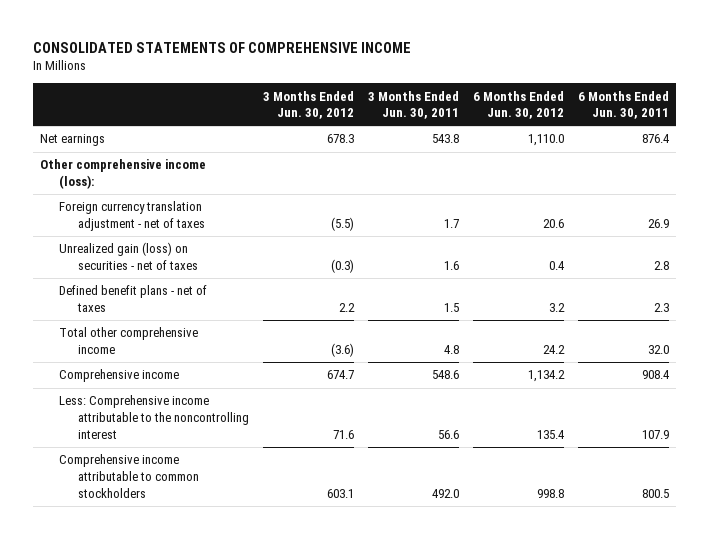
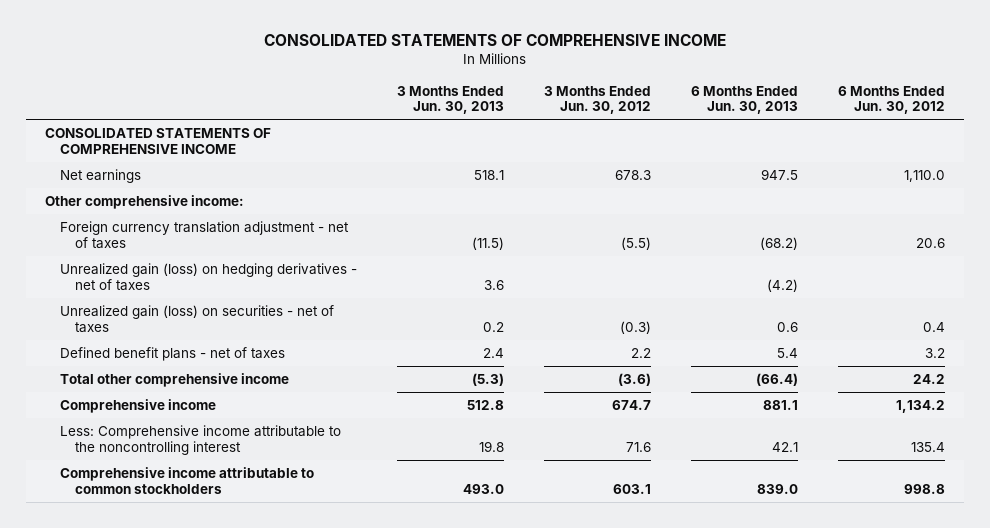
[368,90,460,120] 3 Months Ended Jun. 30, 2011 -> none
[578,90,670,120] 6 Months Ended Jun. 30, 2011 -> none
none -> [397,85,505,115] 3 Months Ended Jun. 30, 2013
none -> [690,85,798,115] 6 Months Ended Jun. 30, 2013
none -> [45,127,272,154] CONSOLIDATED STATEMENTS OF COMPREHENSIVE INCOME
[40,159,207,189] Other comprehensive income (loss): -> [45,194,245,209] Other comprehensive income:
none -> [60,262,358,291] Unrealized gain (loss) on hedging derivatives - net of taxes

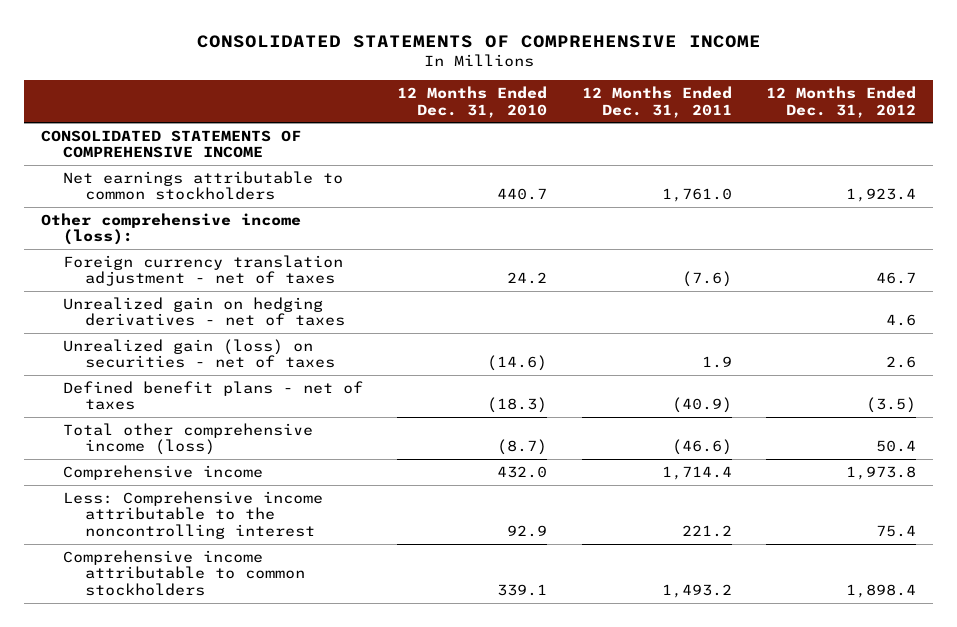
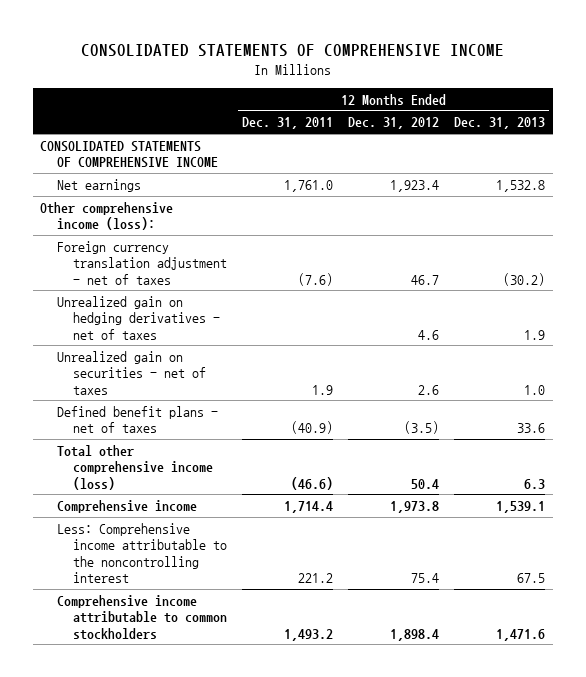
[397,86,548,118] 12 Months Ended Dec. 31, 2010 -> none
none -> [454,117,546,130] Dec. 31, 2013
[63,170,344,201] Net earnings attributable to common stockholders -> [56,178,141,192] Net earnings
[63,338,336,369] Unrealized gain (loss) on securities - net of taxes -> [56,350,206,395] Unrealized gain on securities - net of taxes

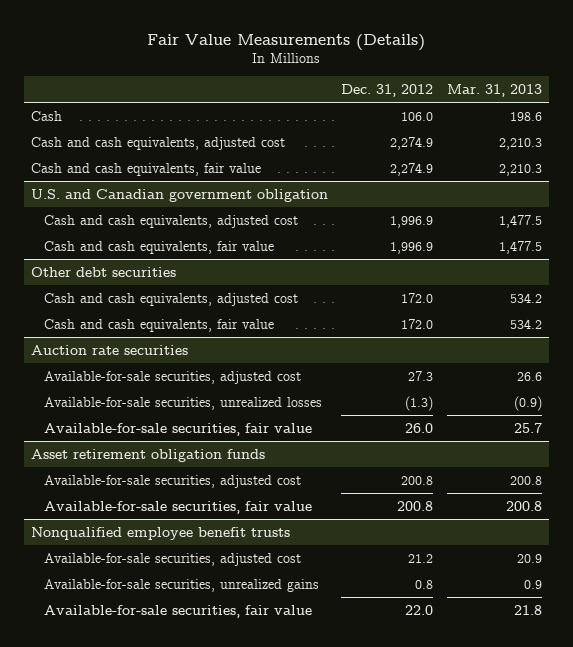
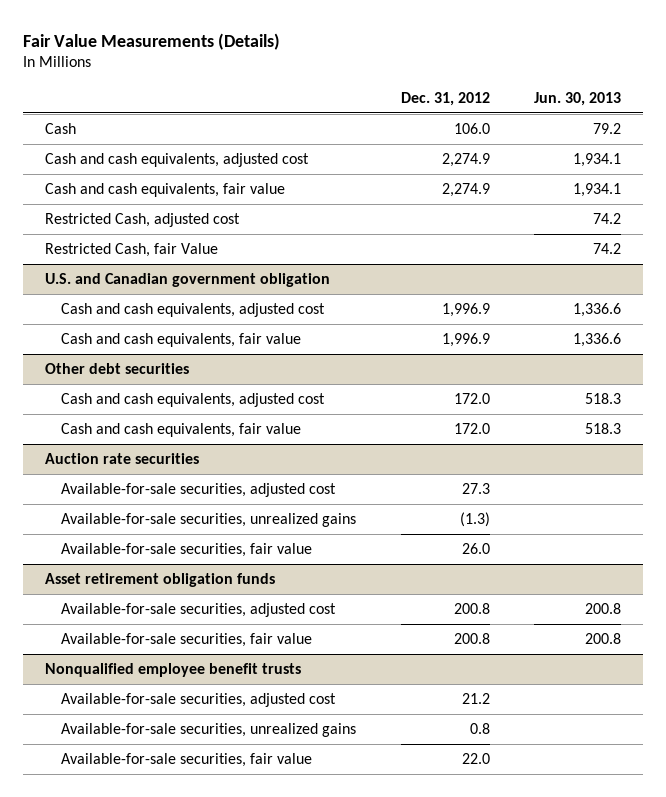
[446,84,542,98] Mar. 31, 2013 -> none
none -> [534,91,622,106] Jun. 30, 2013
none -> [44,212,240,227] Restricted Cash, adjusted cost
none -> [44,242,218,257] Restricted Cash, fair Value
[44,396,323,410] Available-for-sale securities, unrealized losses -> [60,512,356,527] Available-for-sale securities, unrealized gains

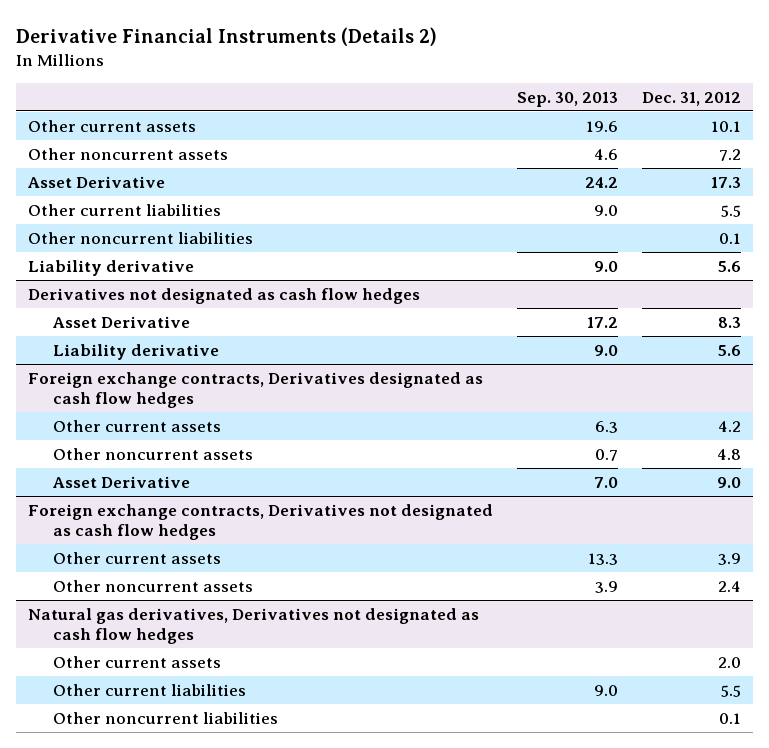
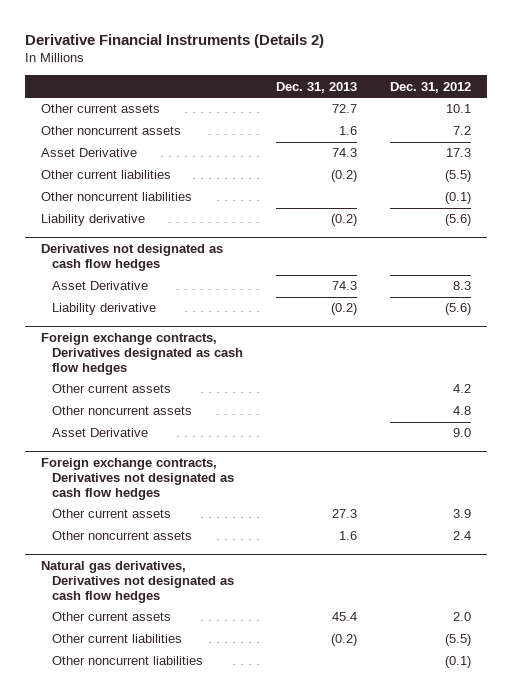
[516,91,618,107] Sep. 30, 2013 -> none
none -> [276,81,358,93] Dec. 31, 2013
[720,204,741,217] 5.5 -> [444,170,471,183] (5.5)
[718,232,741,244] 0.1 -> [444,192,471,205] (0.1)
[717,260,741,272] 5.6 -> [444,214,471,227] (5.6)
[717,344,741,356] 5.6 -> [444,303,471,316] (5.6)
[720,684,741,697] 5.5 -> [444,634,471,647] (5.5)
[718,712,741,724] 0.1 -> [444,656,471,669] (0.1)

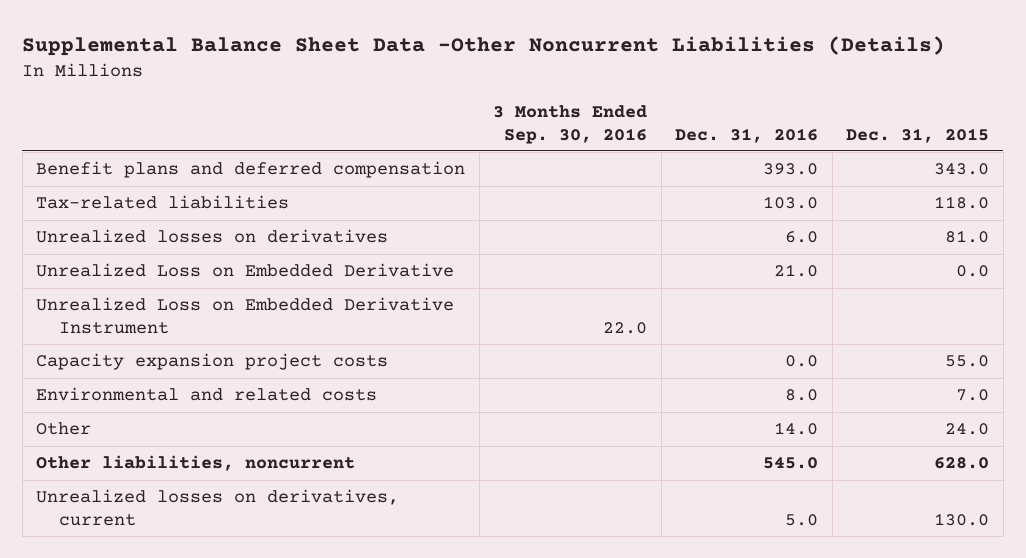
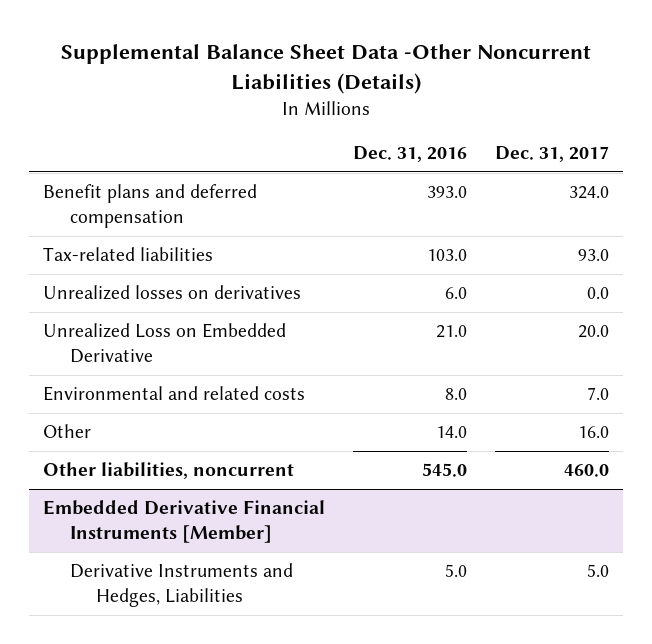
[493,105,648,144] 3 Months Ended Sep. 30, 2016 -> none
[846,127,990,143] Dec. 31, 2015 -> none
none -> [494,146,609,163] Dec. 31, 2017
[36,297,455,334] Unrealized Loss on Embedded Derivative Instrument -> none
[36,353,389,371] Capacity expansion project costs -> none
none -> [43,500,326,543] Embedded Derivative Financial Instruments [Member]
[36,489,400,526] Unrealized losses on derivatives, current -> [69,563,293,607] Derivative Instruments and Hedges, Liabilities

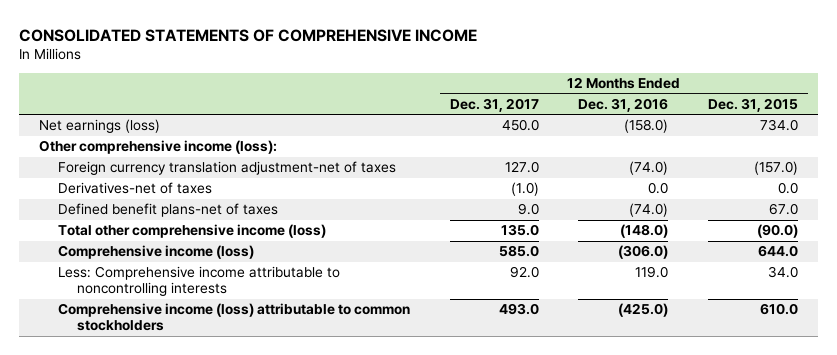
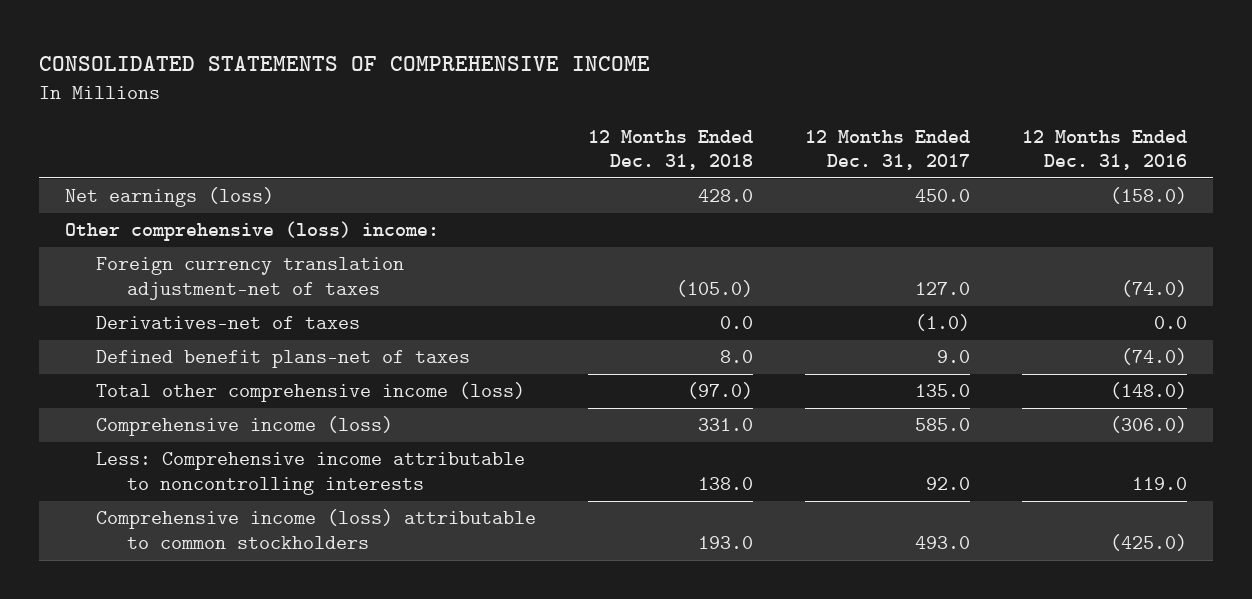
[707,97,798,112] Dec. 31, 2015 -> none
none -> [587,129,753,170] 12 Months Ended Dec. 31, 2018
[38,140,277,155] Other comprehensive income (loss): -> [64,221,439,242] Other comprehensive (loss) income:

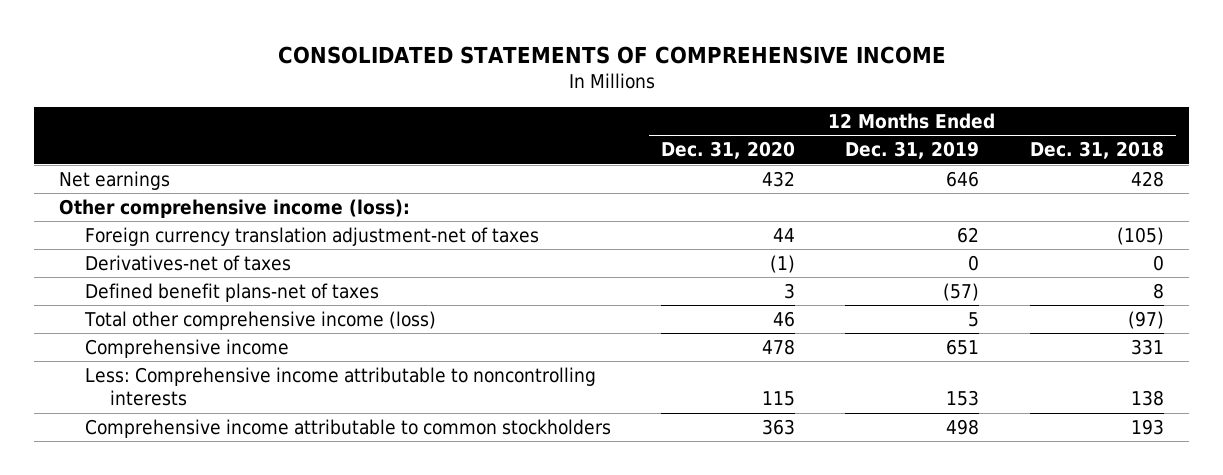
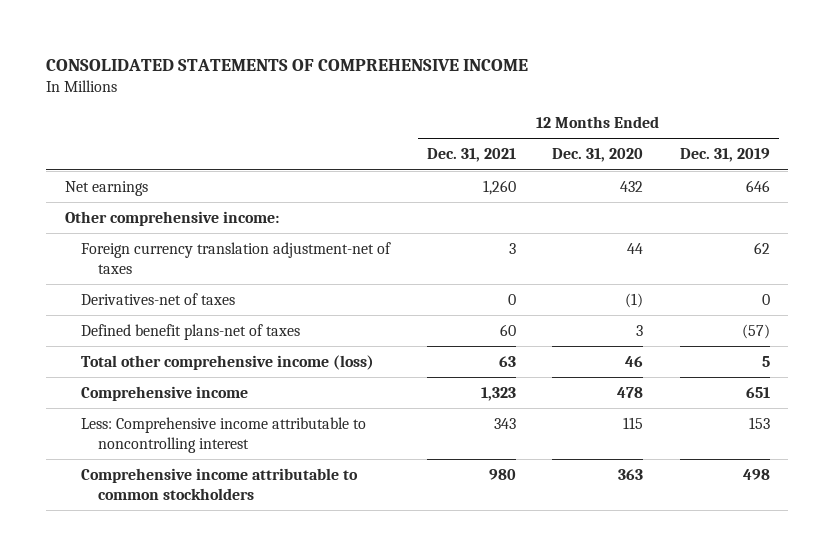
[1029,141,1164,160] Dec. 31, 2018 -> none
none -> [426,148,516,163] Dec. 31, 2021
[59,199,411,219] Other comprehensive income (loss): -> [64,210,279,226] Other comprehensive income:
[84,367,596,407] Less: Comprehensive income attributable to noncontrolling interests -> [81,416,367,453] Less: Comprehensive income attributable to noncontrolling interest

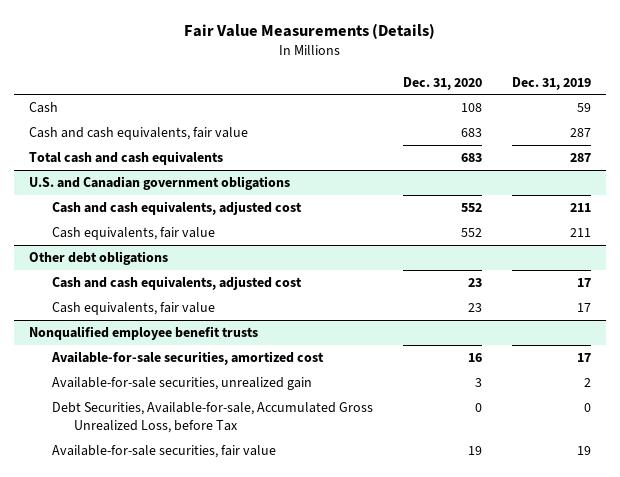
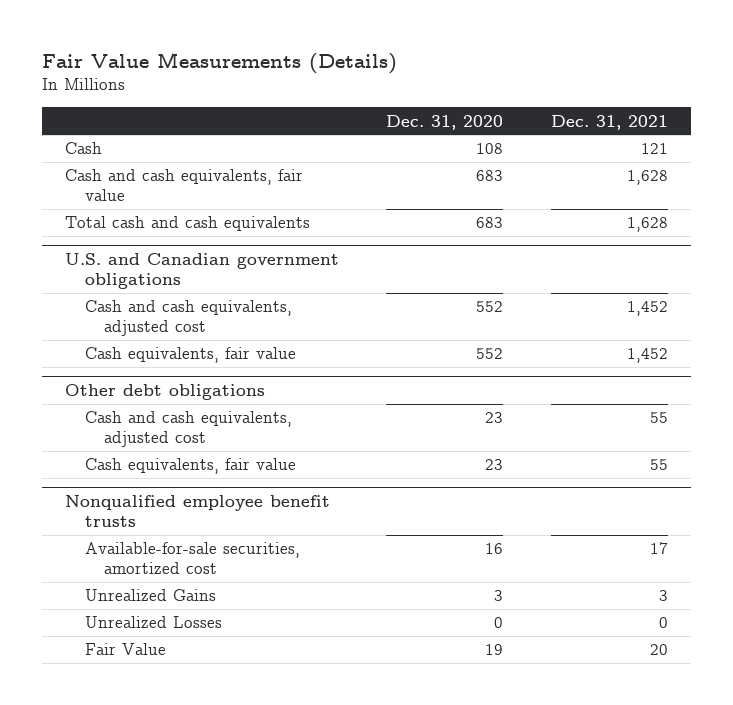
[511,76,591,90] Dec. 31, 2019 -> none
none -> [550,114,668,130] Dec. 31, 2021
[51,444,276,458] Available-for-sale securities, fair value -> none
[51,376,312,390] Available-for-sale securities, unrealized gain -> [84,589,216,602] Unrealized Gains
[51,401,373,433] Debt Securities, Available-for-sale, Accumulated Gross Unrealized Loss, before Tax -> [84,616,222,629] Unrealized Losses
none -> [84,643,166,656] Fair Value

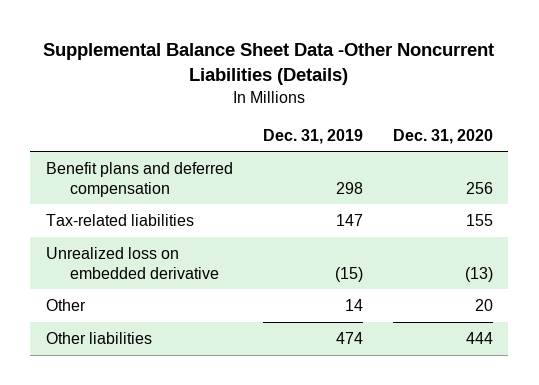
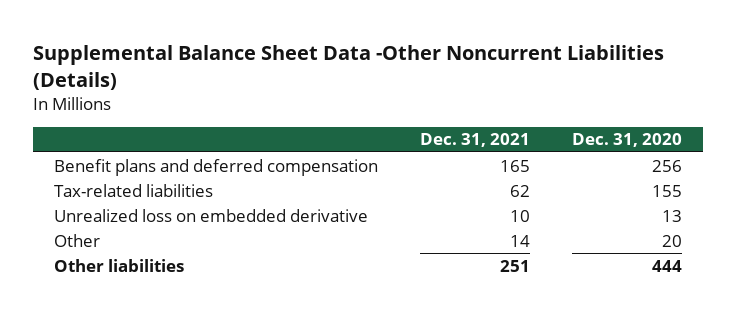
[262,128,363,144] Dec. 31, 2019 -> none
none -> [420,133,531,148] Dec. 31, 2021
[465,266,494,282] (13) -> [662,209,683,222] 13

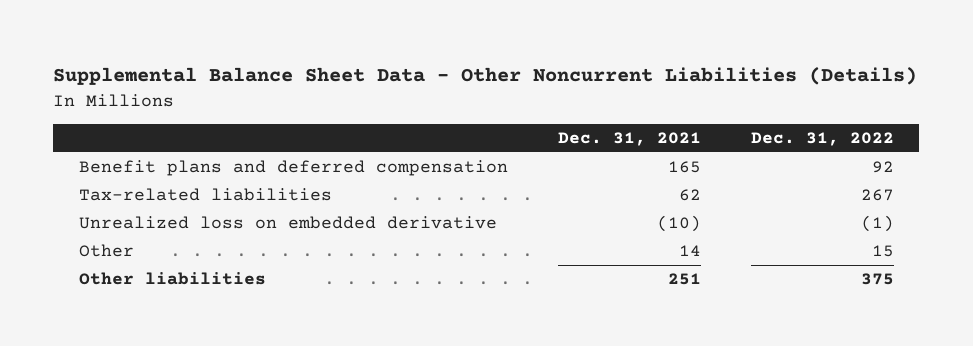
[33,45,665,90] Supplemental Balance Sheet Data -Other Noncurrent Liabilities (Details) -> [53,67,918,86] Supplemental Balance Sheet Data - Other Noncurrent Liabilities (Details)
[572,133,683,148] Dec. 31, 2020 -> none
none -> [750,132,894,147] Dec. 31, 2022
[510,209,531,222] 10 -> [656,215,701,233] (10)

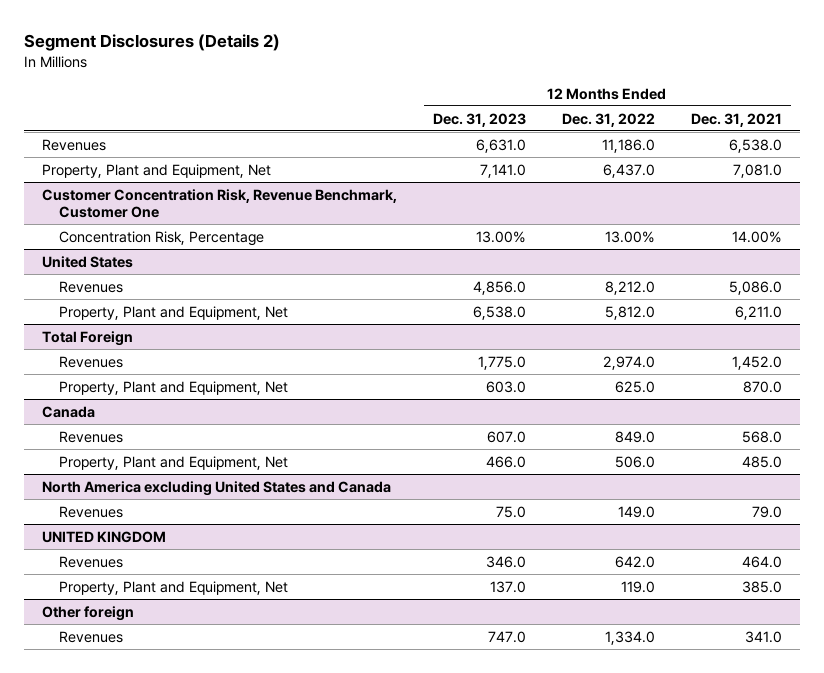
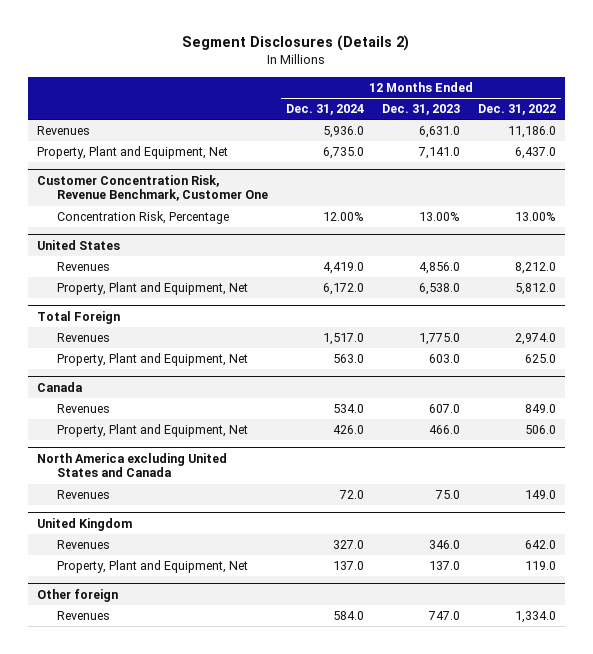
[690,112,782,127] Dec. 31, 2021 -> none
none -> [285,104,364,116] Dec. 31, 2024
[42,530,167,543] UNITED KINGDOM -> [36,517,132,531] United Kingdom

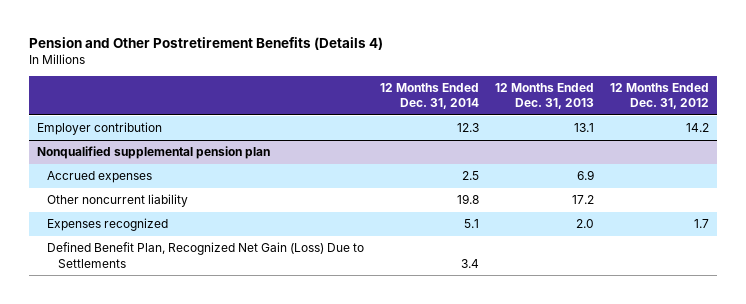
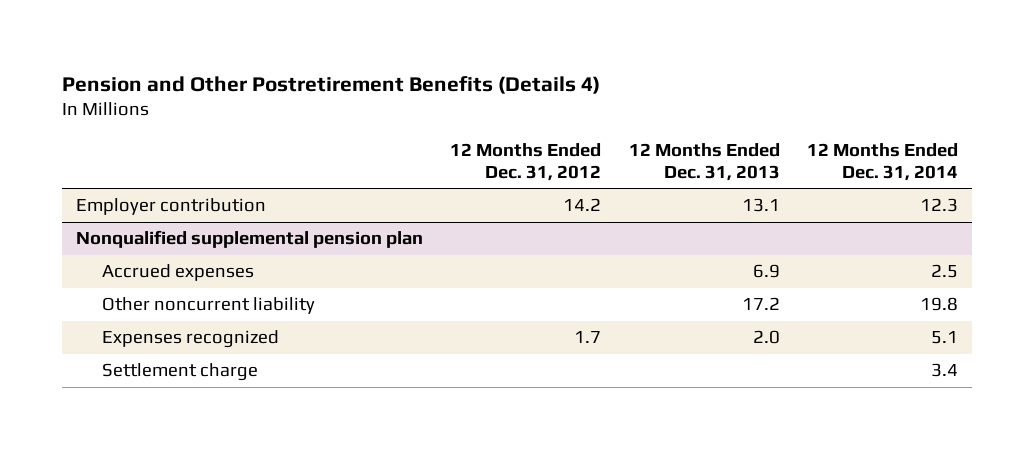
[47,242,365,268] Defined Benefit Plan, Recognized Net Gain (Loss) Due to Settlements -> [101,363,258,382] Settlement charge

